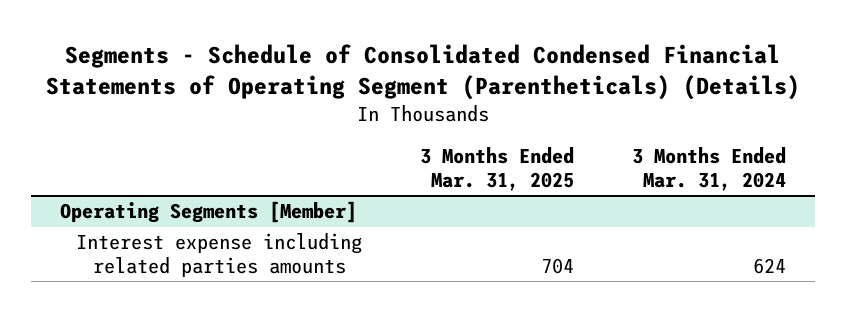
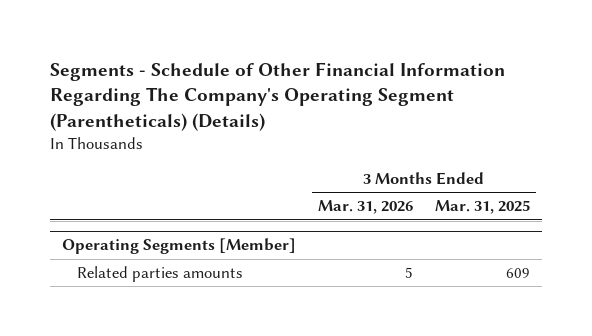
[46,43,801,100] Segments - Schedule of Consolidated Condensed Financial Statements of Operating Segment (Parentheticals) (Details) -> [50,61,506,131] Segments - Schedule of Other Financial Information Regarding The Company's Operating Segment (Parentheticals) (Details)
[632,147,787,192] 3 Months Ended Mar. 31, 2024 -> none
none -> [317,200,413,215] Mar. 31, 2026
[76,233,363,278] Interest expense including related parties amounts -> [76,265,243,282] Related parties amounts
[541,258,575,275] 704 -> [506,267,531,278] 609

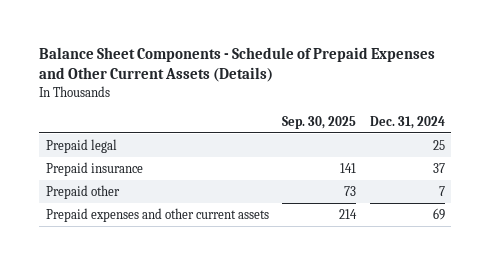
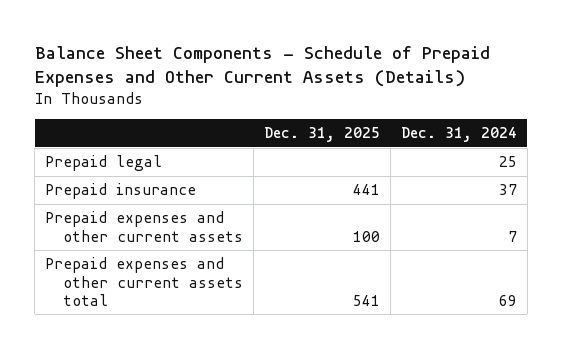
[282,115,357,129] Sep. 30, 2025 -> none
none -> [264,127,381,143] Dec. 31, 2025
[45,184,120,199] Prepaid other -> [44,211,244,242] Prepaid expenses and other current assets
[45,207,269,222] Prepaid expenses and other current assets -> [44,257,244,306] Prepaid expenses and other current assets total

